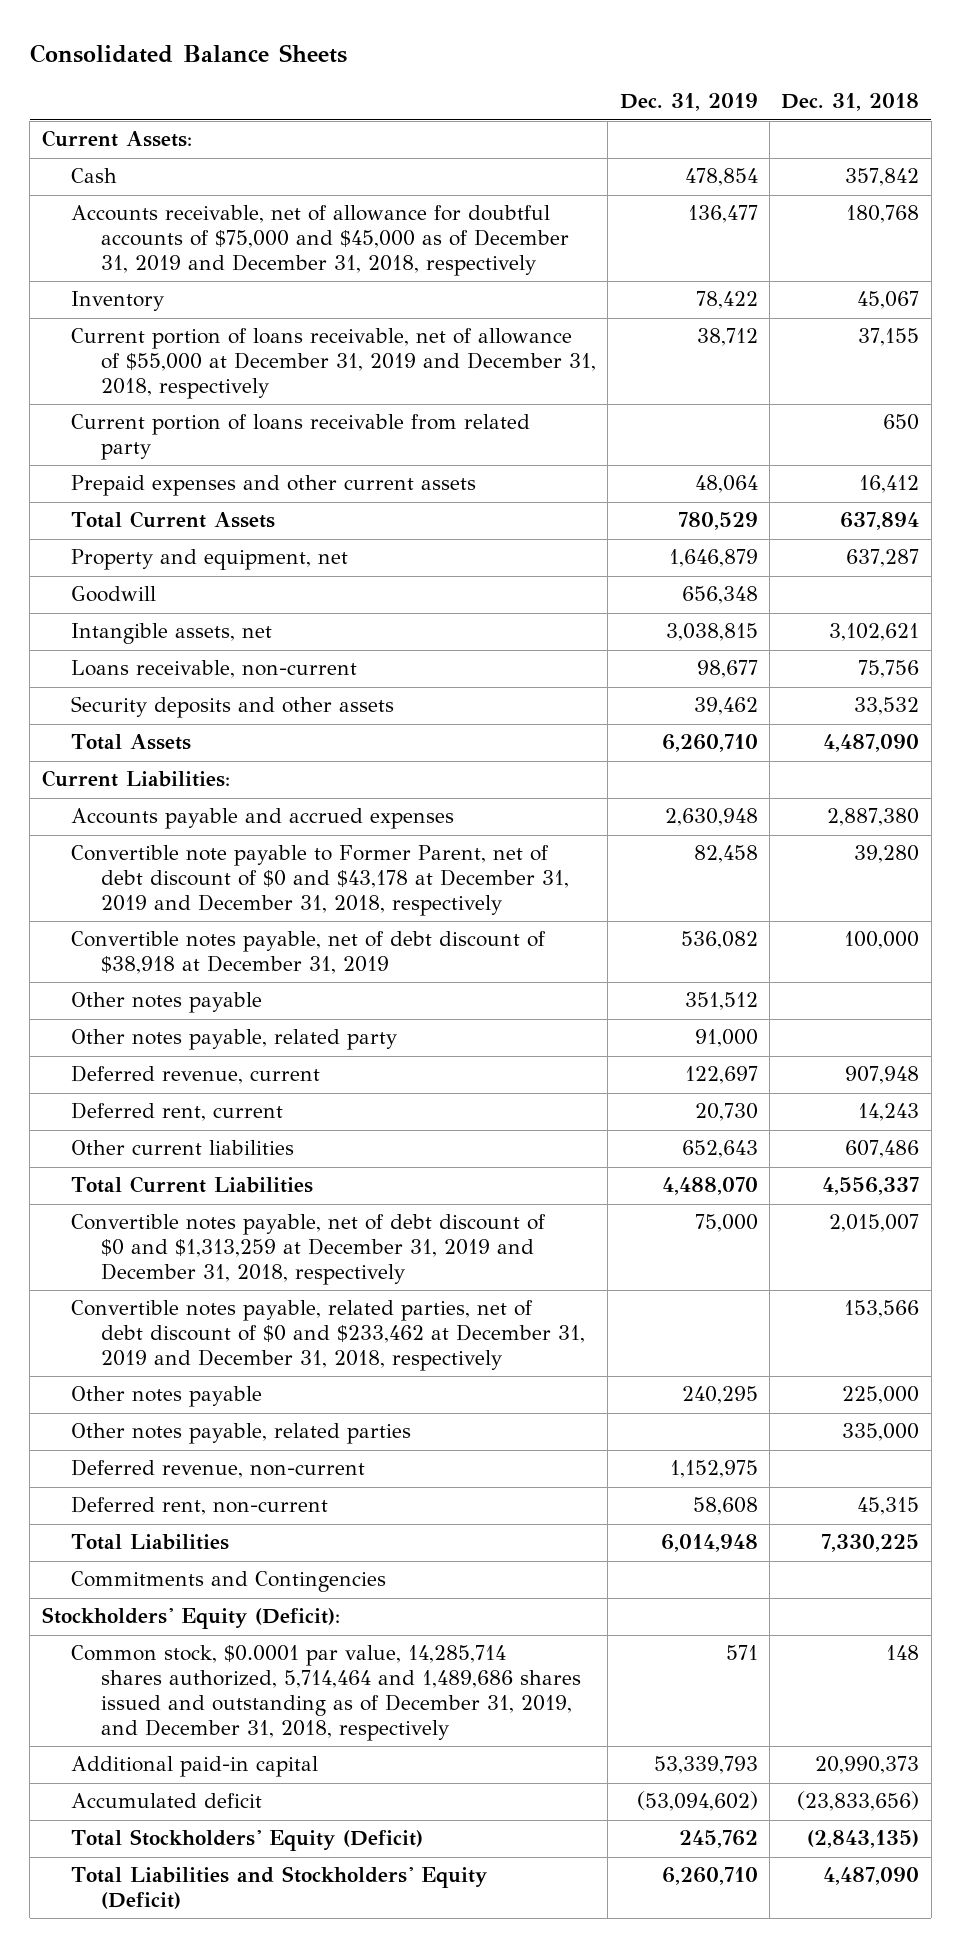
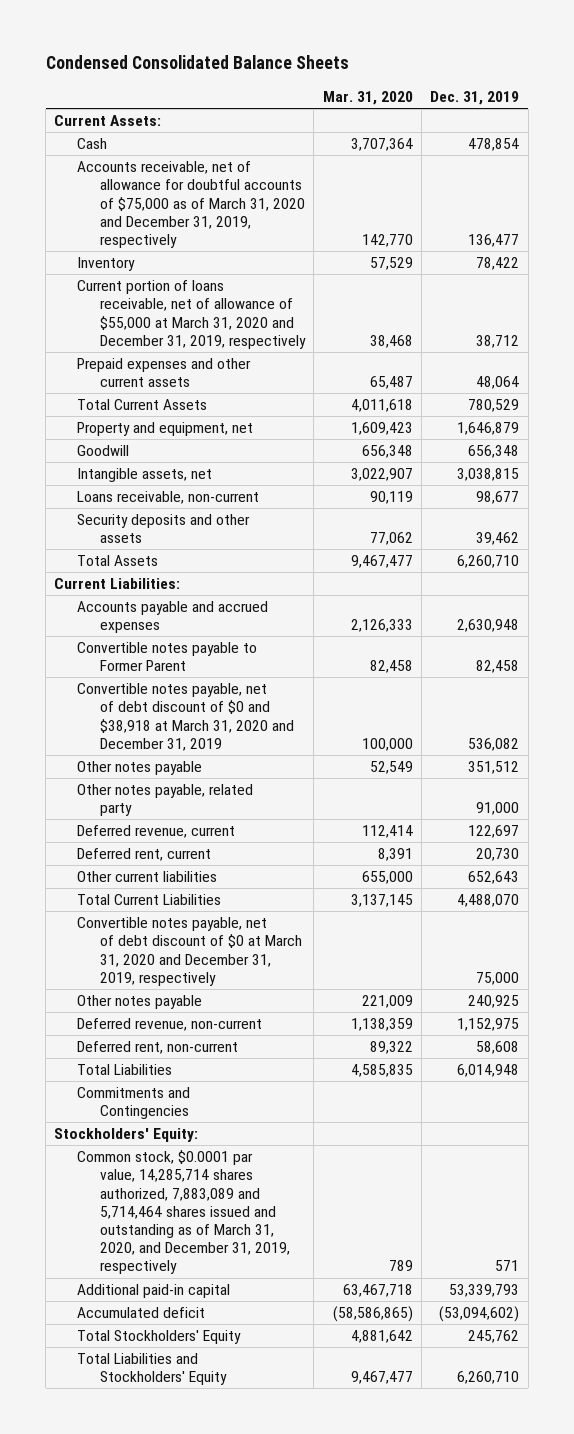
[29,44,347,64] Consolidated Balance Sheets -> [45,55,349,70] Condensed Consolidated Balance Sheets
[781,93,920,112] Dec. 31, 2018 -> none
none -> [322,90,413,105] Mar. 31, 2020
[71,205,569,276] Accounts receivable, net of allowance for doubtful accounts of $75,000 and $45,000 as of December 31, 2019 and December 31, 2018, respectively -> [77,161,305,249] Accounts receivable, net of allowance for doubtful accounts of $75,000 as of March 31, 2020 and December 31, 2019, respectively
[71,414,531,461] Current portion of loans receivable from related party -> none
[71,328,596,399] Current portion of loans receivable, net of allowance of $55,000 at December 31, 2019 and December 31, 2018, respectively -> [77,280,306,349] Current portion of loans receivable, net of allowance of $55,000 at March 31, 2020 and December 31, 2019, respectively
[71,845,569,916] Convertible note payable to Former Parent, net of debt discount of $0 and $43,178 at December 31, 2019 and December 31, 2018, respectively -> [77,642,258,672] Convertible notes payable to Former Parent
[71,931,547,975] Convertible notes payable, net of debt discount of $38,918 at December 31, 2019 -> [77,683,294,751] Convertible notes payable, net of debt discount of $0 and $38,918 at March 31, 2020 and December 31, 2019
[71,1300,585,1371] Convertible notes payable, related parties, net of debt discount of $0 and $233,462 at December 31, 2019 and December 31, 2018, respectively -> none
[71,1423,412,1445] Other notes payable, related parties -> none
[71,1214,547,1285] Convertible notes payable, net of debt discount of $0 and $1,313,259 at December 31, 2019 and December 31, 2018, respectively -> [77,917,302,986] Convertible notes payable, net of debt discount of $0 at March 31, 2020 and December 31, 2019, respectively
[681,1386,758,1405] 240,295 -> [468,995,520,1009] 240,925
[41,1607,340,1630] Stockholders' Equity (Deficit): -> [54,1128,199,1143] Stockholders' Equity:
[71,1645,581,1741] Common stock, $0.0001 par value, 14,285,714 shares authorized, 5,714,464 and 1,489,686 shares issued and outstanding as of December 31, 2019, and December 31, 2018, respectively -> [77,1150,290,1275] Common stock, $0.0001 par value, 14,285,714 shares authorized, 7,883,089 and 5,714,464 shares issued and outstanding as of March 31, 2020, and December 31, 2019, respectively
[71,1829,424,1852] Total Stockholders' Equity (Deficit) -> [77,1330,242,1345] Total Stockholders' Equity
[71,1866,488,1910] Total Liabilities and Stockholders' Equity (Deficit) -> [77,1353,227,1386] Total Liabilities and Stockholders' Equity

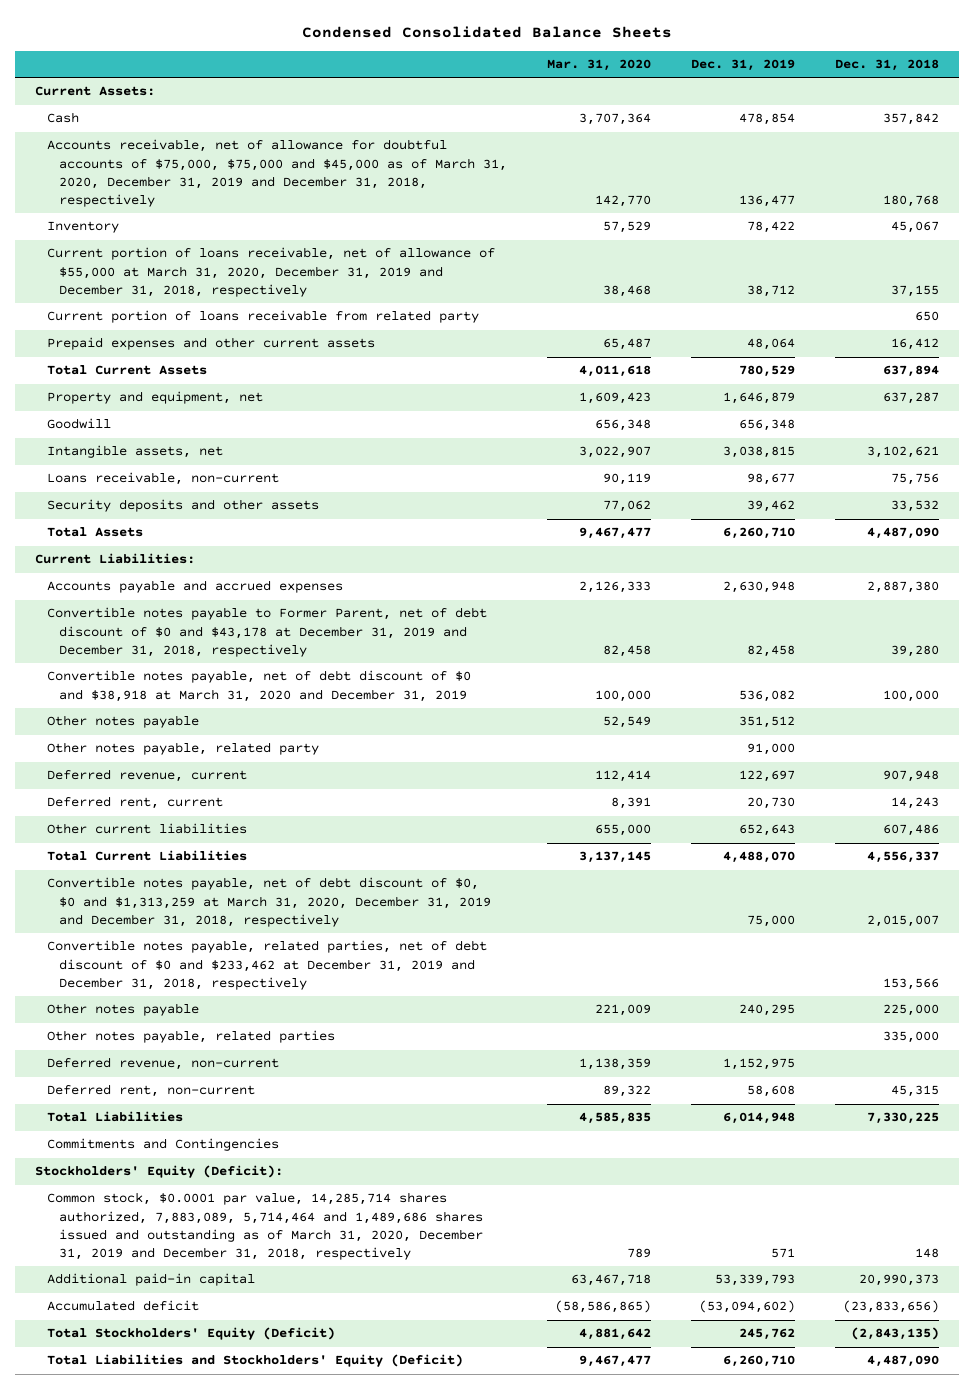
none -> [835,59,940,72] Dec. 31, 2018
[77,161,305,249] Accounts receivable, net of allowance for doubtful accounts of $75,000 as of March 31, 2020 and December 31, 2019, respectively -> [46,139,507,207] Accounts receivable, net of allowance for doubtful accounts of $75,000, $75,000 and $45,000 as of March 31, 2020, December 31, 2019 and December 31, 2018, respectively
[77,280,306,349] Current portion of loans receivable, net of allowance of $55,000 at March 31, 2020 and December 31, 2019, respectively -> [46,247,495,297] Current portion of loans receivable, net of allowance of $55,000 at March 31, 2020, December 31, 2019 and December 31, 2018, respectively
none -> [46,310,479,324] Current portion of loans receivable from related party
[77,642,258,672] Convertible notes payable to Former Parent -> [46,607,487,657] Convertible notes payable to Former Parent, net of debt discount of $0 and $43,178 at December 31, 2019 and December 31, 2018, respectively
[77,917,302,986] Convertible notes payable, net of debt discount of $0 at March 31, 2020 and December 31, 2019, respectively -> [46,877,491,927] Convertible notes payable, net of debt discount of $0, $0 and $1,313,259 at March 31, 2020, December 31, 2019 and December 31, 2018, respectively
none -> [46,940,487,990] Convertible notes payable, related parties, net of debt discount of $0 and $233,462 at December 31, 2019 and December 31, 2018, respectively
[468,995,520,1009] 240,925 -> [738,1004,795,1017] 240,295
none -> [46,1030,335,1044] Other notes payable, related parties
[54,1128,199,1143] Stockholders' Equity: -> [34,1165,283,1179] Stockholders' Equity (Deficit):
[77,1150,290,1275] Common stock, $0.0001 par value, 14,285,714 shares authorized, 7,883,089 and 5,714,464 shares issued and outstanding as of March 31, 2020, and December 31, 2019, respectively -> [46,1192,483,1260] Common stock, $0.0001 par value, 14,285,714 shares authorized, 7,883,089, 5,714,464 and 1,489,686 shares issued and outstanding as of March 31, 2020, December 31, 2019 and December 31, 2018, respectively
[77,1330,242,1345] Total Stockholders' Equity -> [46,1327,335,1341] Total Stockholders' Equity (Deficit)
[77,1353,227,1386] Total Liabilities and Stockholders' Equity -> [46,1354,463,1368] Total Liabilities and Stockholders' Equity (Deficit)

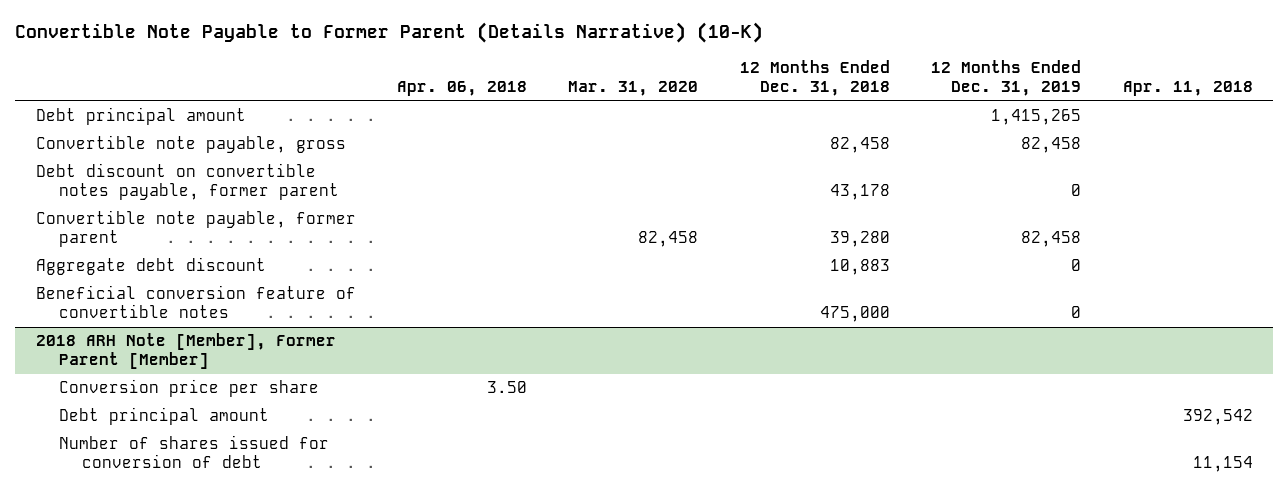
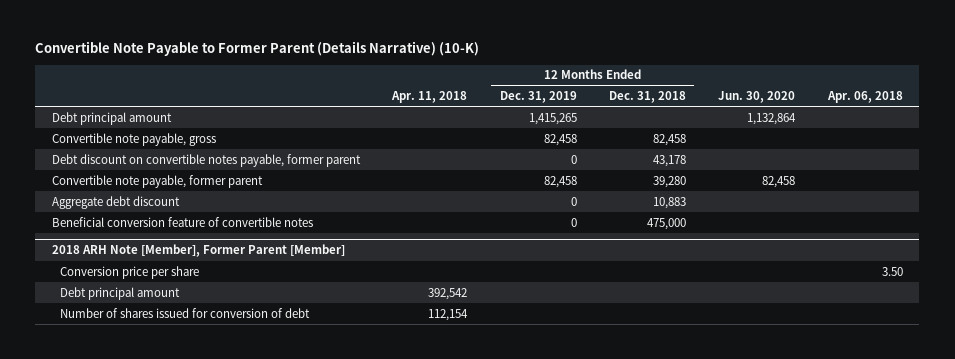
[568,80,699,96] Mar. 31, 2020 -> none
none -> [718,91,796,104] Jun. 30, 2020
[1192,456,1253,473] 11,154 -> [428,308,469,321] 112,154

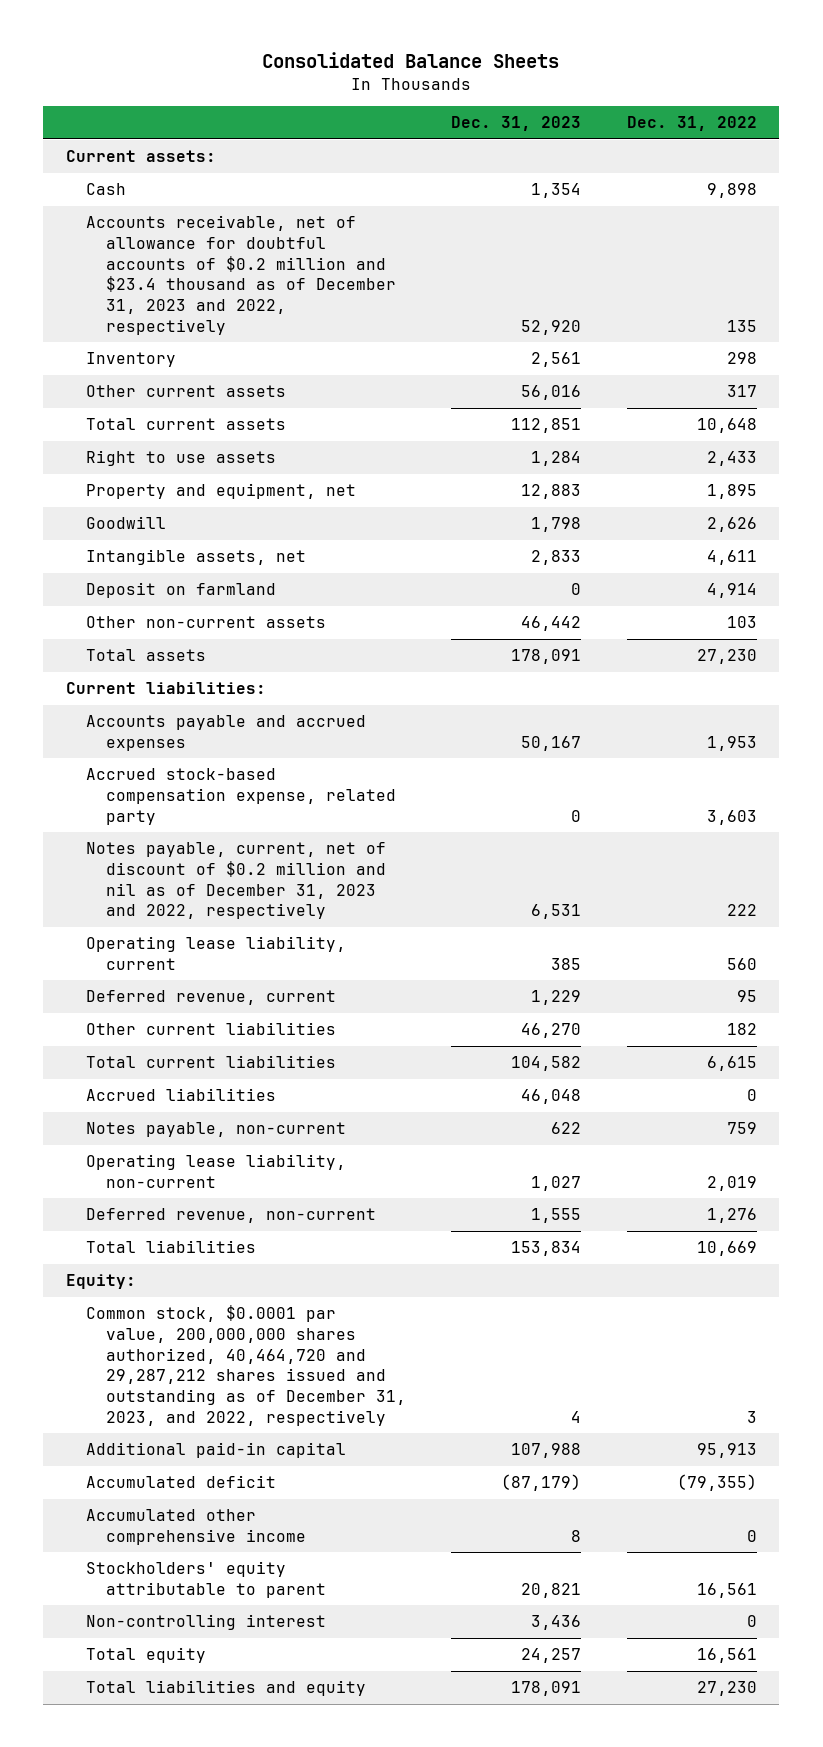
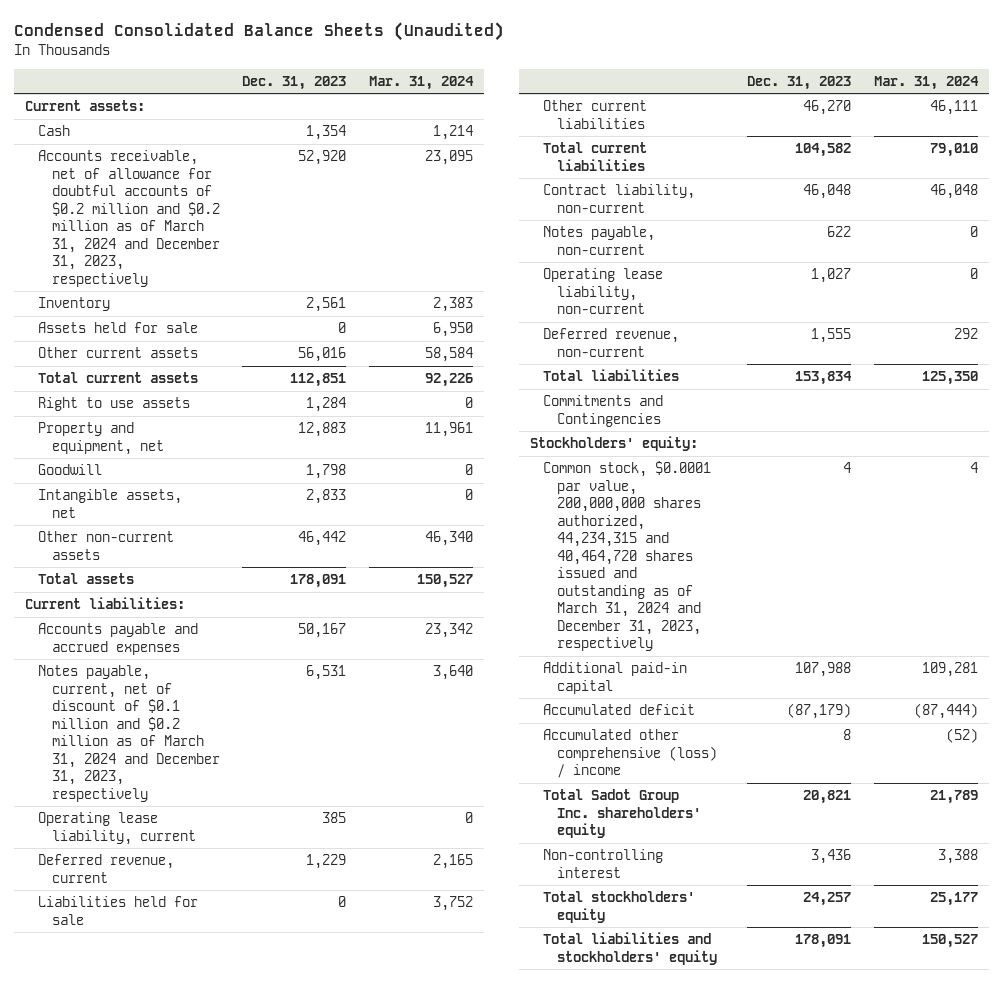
[262,52,560,69] Consolidated Balance Sheets -> [13,21,504,41] Condensed Consolidated Balance Sheets (Unaudited)
[626,116,757,132] Dec. 31, 2022 -> none
none -> [368,75,474,90] Mar. 31, 2024
[85,215,396,335] Accounts receivable, net of allowance for doubtful accounts of $0.2 million and $23.4 thousand as of December 31, 2023 and 2022, respectively -> [38,150,220,287] Accounts receivable, net of allowance for doubtful accounts of $0.2 million and $0.2 million as of March 31, 2024 and December 31, 2023, respectively
none -> [38,322,199,334] Assets held for sale
[85,582,276,599] Deposit on farmland -> none
[85,768,396,825] Accrued stock-based compensation expense, related party -> none
[85,842,386,920] Notes payable, current, net of discount of $0.2 million and nil as of December 31, 2023 and 2022, respectively -> [38,665,220,802] Notes payable, current, net of discount of $0.1 million and $0.2 million as of March 31, 2024 and December 31, 2023, respectively
none -> [38,896,199,925] Liabilities held for sale
[85,1088,276,1102] Accrued liabilities -> [543,184,696,213] Contract liability, non-current
none -> [543,395,664,427] Commitments and Contingencies
[66,1274,137,1290] Equity: -> [530,436,699,452] Stockholders' equity:
[85,1305,406,1426] Common stock, $0.0001 par value, 200,000,000 shares authorized, 40,464,720 and 29,287,212 shares issued and outstanding as of December 31, 2023, and 2022, respectively -> [543,461,712,652] Common stock, $0.0001 par value, 200,000,000 shares authorized, 44,234,315 and 40,464,720 shares issued and outstanding as of March 31, 2024 and December 31, 2023, respectively
[85,1509,306,1545] Accumulated other comprehensive income -> [543,729,717,779] Accumulated other comprehensive (loss) / income
[85,1561,326,1598] Stockholders' equity attributable to parent -> [543,789,701,839] Total Sadot Group Inc. shareholders' equity
[85,1647,206,1664] Total equity -> [543,891,696,923] Total stockholders' equity
[85,1680,366,1697] Total liabilities and equity -> [543,932,717,965] Total liabilities and stockholders' equity

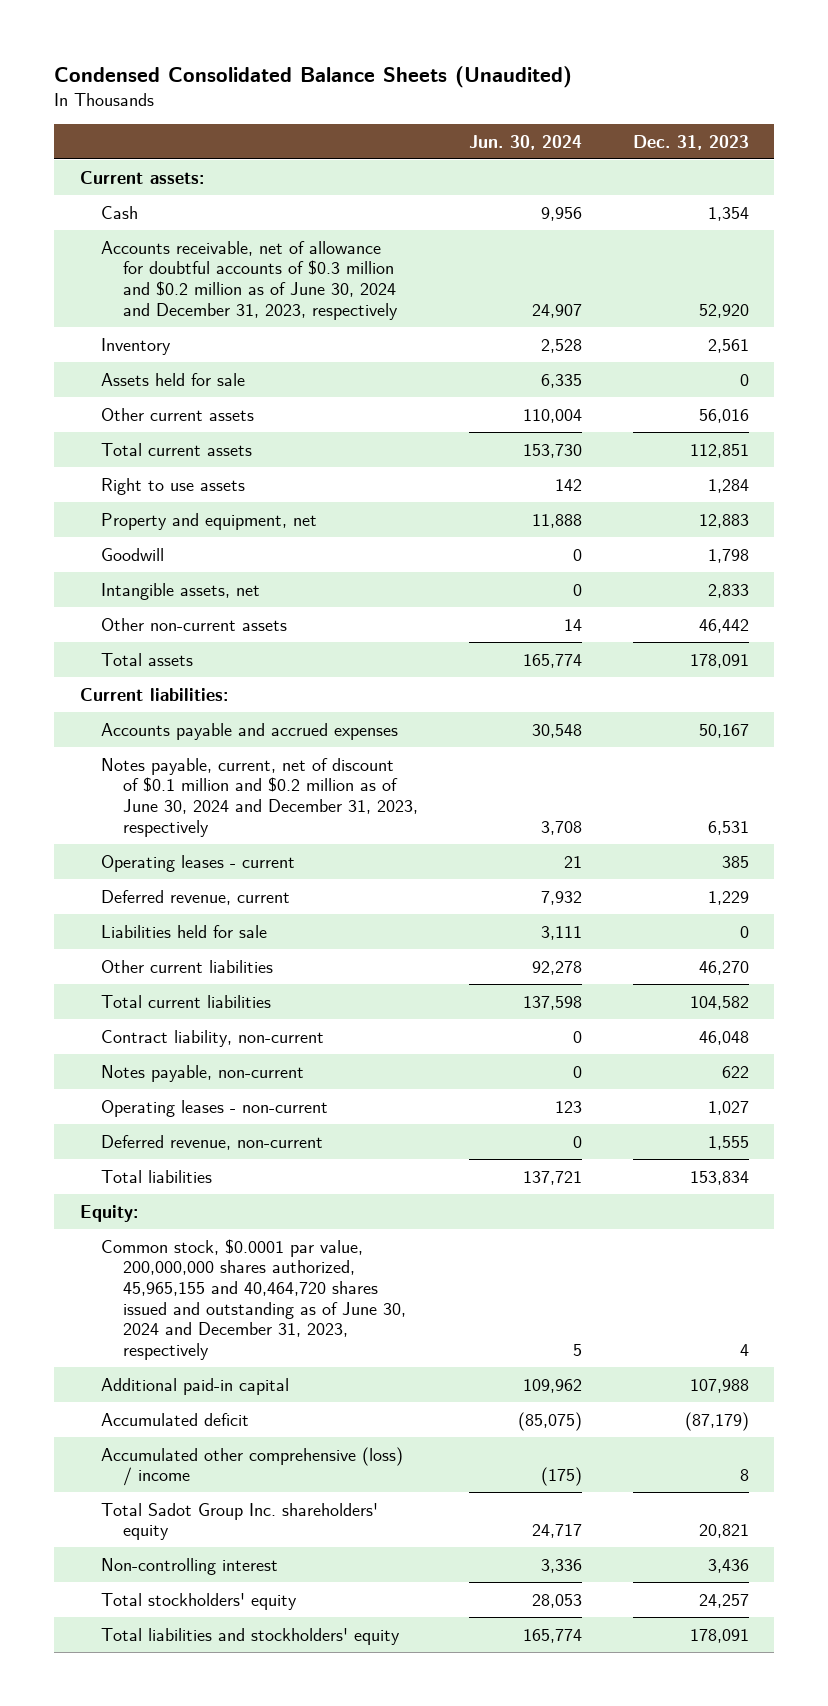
[368,75,474,90] Mar. 31, 2024 -> none
none -> [468,134,582,150] Jun. 30, 2024
[38,150,220,287] Accounts receivable, net of allowance for doubtful accounts of $0.2 million and $0.2 million as of March 31, 2024 and December 31, 2023, respectively -> [101,240,399,320] Accounts receivable, net of allowance for doubtful accounts of $0.3 million and $0.2 million as of June 30, 2024 and December 31, 2023, respectively
[38,665,220,802] Notes payable, current, net of discount of $0.1 million and $0.2 million as of March 31, 2024 and December 31, 2023, respectively -> [101,757,419,837] Notes payable, current, net of discount of $0.1 million and $0.2 million as of June 30, 2024 and December 31, 2023, respectively
[38,812,196,845] Operating lease liability, current -> [101,854,296,872] Operating leases - current
[543,268,664,315] Operating lease liability, non-current -> [101,1099,329,1117] Operating leases - non-current
[543,395,664,427] Commitments and Contingencies -> none
[530,436,699,452] Stockholders' equity: -> [79,1204,138,1222] Equity:
[543,461,712,652] Common stock, $0.0001 par value, 200,000,000 shares authorized, 44,234,315 and 40,464,720 shares issued and outstanding as of March 31, 2024 and December 31, 2023, respectively -> [101,1238,407,1360] Common stock, $0.0001 par value, 200,000,000 shares authorized, 45,965,155 and 40,464,720 shares issued and outstanding as of June 30, 2024 and December 31, 2023, respectively

